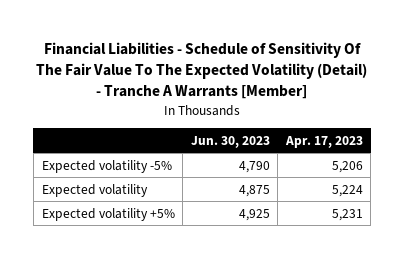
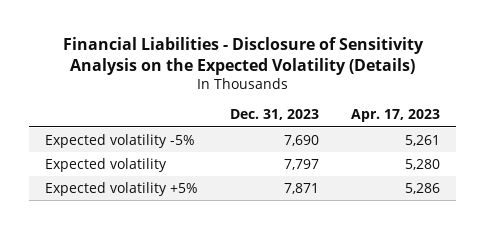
[36,42,368,100] Financial Liabilities - Schedule of Sensitivity Of The Fair Value To The Expected Volatility (Detail) - Tranche A Warrants [Member] -> [62,37,424,75] Financial Liabilities - Disclosure of Sensitivity Analysis on the Expected Volatility (Details)
[190,135,270,148] Jun. 30, 2023 -> none
none -> [230,109,320,121] Dec. 31, 2023
[331,160,363,173] 5,206 -> [405,134,441,146] 5,261
[331,184,363,197] 5,224 -> [405,158,441,170] 5,280
[331,208,363,221] 5,231 -> [405,182,441,194] 5,286

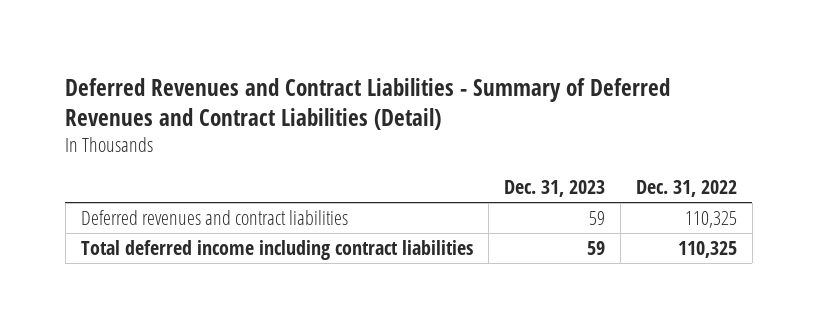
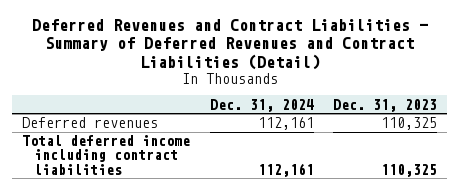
[635,180,737,198] Dec. 31, 2022 -> none
none -> [209,98,314,112] Dec. 31, 2024
[80,210,348,226] Deferred revenues and contract liabilities -> [22,117,159,129] Deferred revenues
[588,211,605,226] 59 -> [380,117,437,131] 110,325
[586,241,605,256] 59 -> [380,163,437,177] 110,325

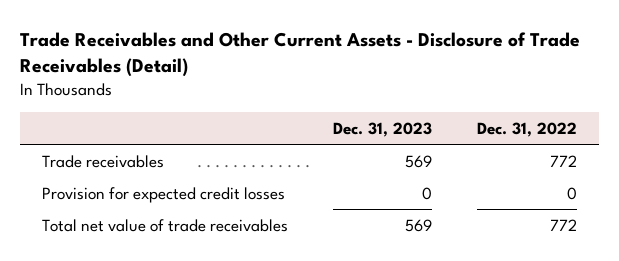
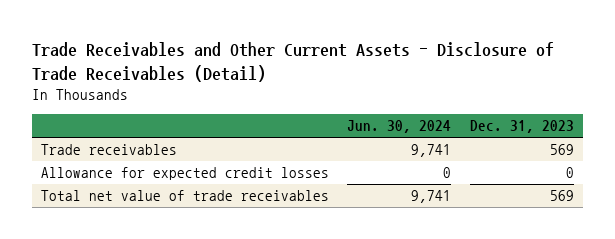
[476,121,577,137] Dec. 31, 2022 -> none
none -> [347,120,452,134] Jun. 30, 2024
[42,186,286,203] Provision for expected credit losses -> [40,167,329,181] Allowance for expected credit losses

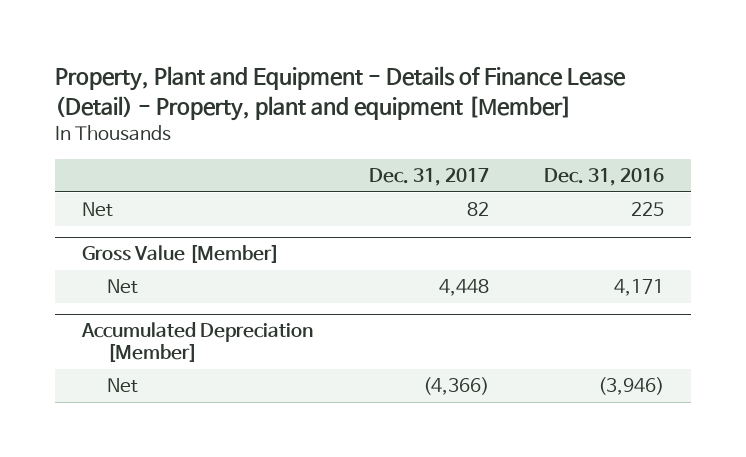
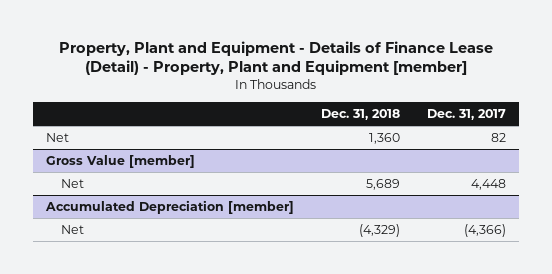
[54,66,626,122] Property, Plant and Equipment - Details of Finance Lease (Detail) - Property, plant and equipment [Member] -> [58,40,493,76] Property, Plant and Equipment - Details of Finance Lease (Detail) - Property, Plant and Equipment [member]
[543,168,664,187] Dec. 31, 2016 -> none
none -> [320,109,400,121] Dec. 31, 2018
[82,244,280,264] Gross Value [Member] -> [46,155,196,169] Gross Value [member]
[81,322,314,363] Accumulated Depreciation [Member] -> [45,200,295,215] Accumulated Depreciation [member]

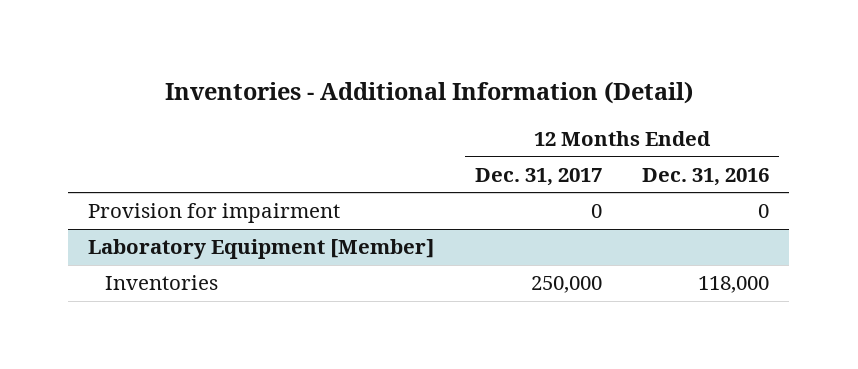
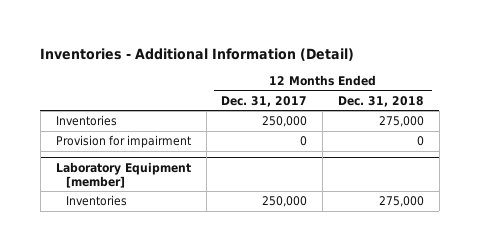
[642,167,770,186] Dec. 31, 2016 -> none
none -> [338,95,425,107] Dec. 31, 2018
none -> [55,115,117,127] Inventories
[88,239,435,260] Laboratory Equipment [Member] -> [55,162,191,188] Laboratory Equipment [member]

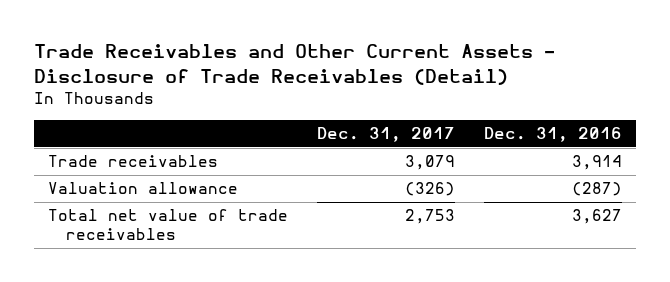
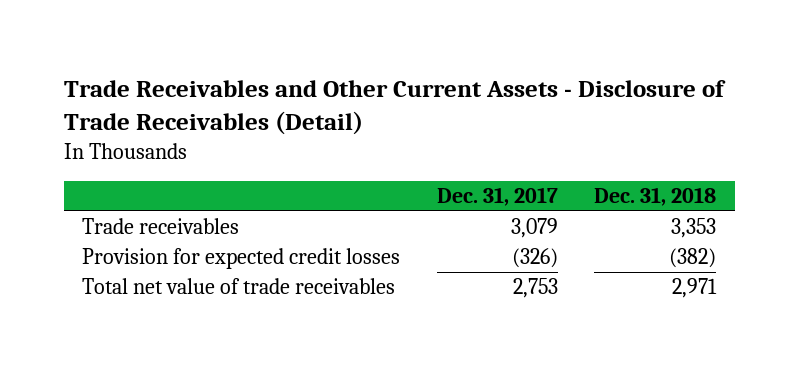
[484,127,623,143] Dec. 31, 2016 -> none
none -> [594,187,717,207] Dec. 31, 2018
[48,182,239,195] Valuation allowance -> [82,248,401,270] Provision for expected credit losses

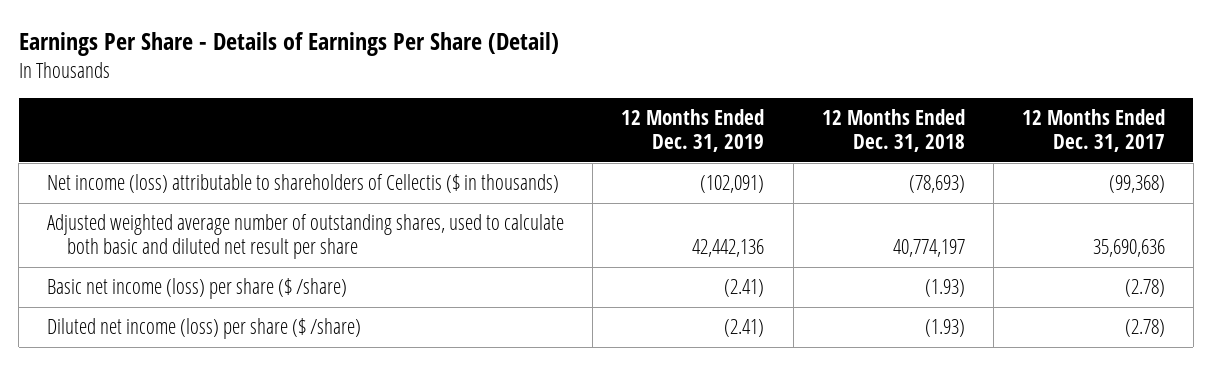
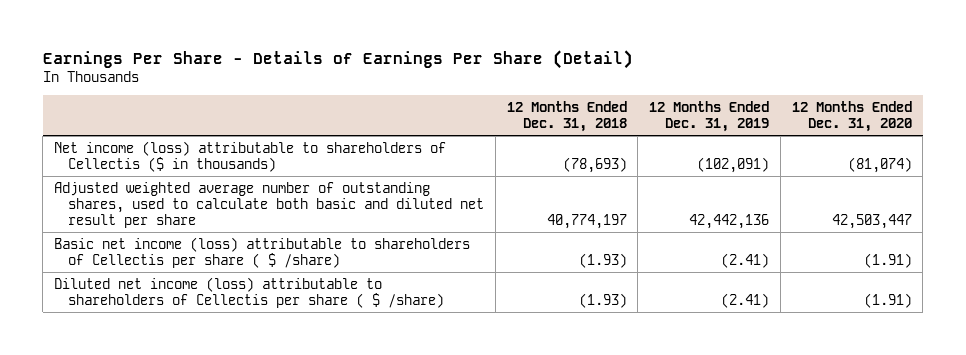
[1021,109,1165,153] 12 Months Ended Dec. 31, 2017 -> none
none -> [791,100,912,132] 12 Months Ended Dec. 31, 2020
[47,278,348,300] Basic net income (loss) per share ($ /share) -> [54,237,471,268] Basic net income (loss) attributable to shareholders of Cellectis per share ( $ /share)
[47,318,362,340] Diluted net income (loss) per share ($ /share) -> [54,277,445,308] Diluted net income (loss) attributable to shareholders of Cellectis per share ( $ /share)

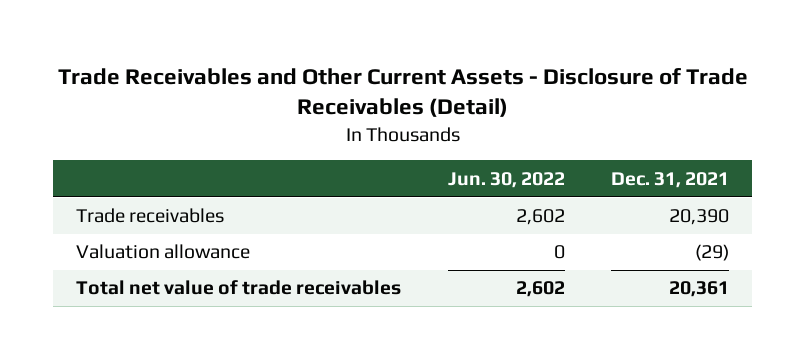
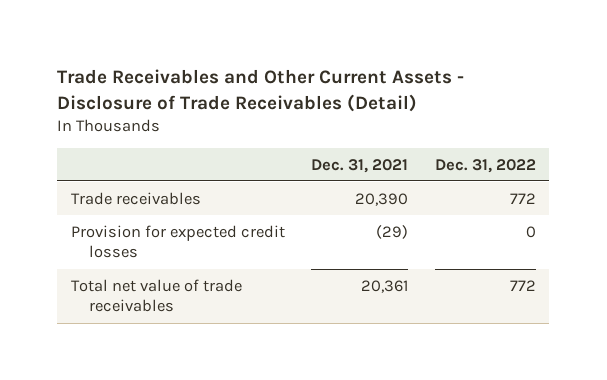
[447,171,565,188] Jun. 30, 2022 -> none
none -> [435,158,537,173] Dec. 31, 2022
[76,244,251,260] Valuation allowance -> none
none -> [70,224,285,259] Provision for expected credit losses

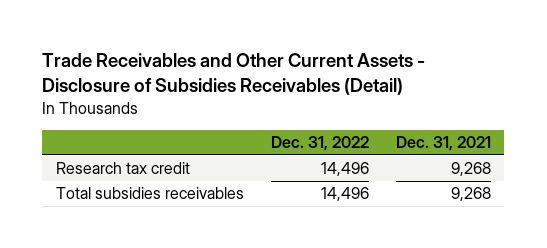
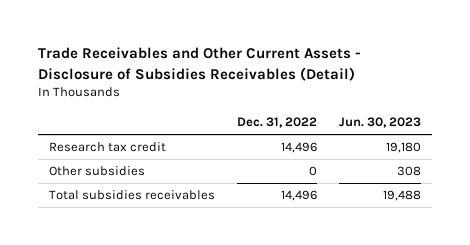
[395,136,491,152] Dec. 31, 2021 -> none
none -> [339,117,422,129] Jun. 30, 2023
none -> [48,166,145,177] Other subsidies

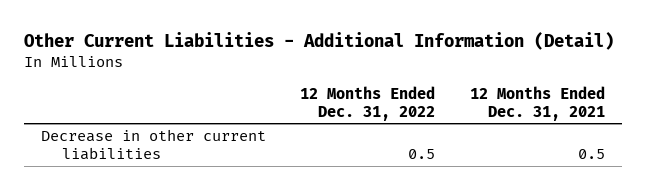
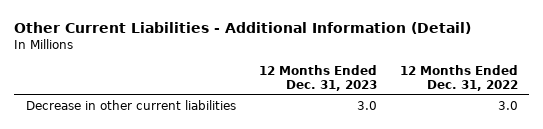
[469,85,605,122] 12 Months Ended Dec. 31, 2021 -> none
none -> [258,64,377,92] 12 Months Ended Dec. 31, 2023
[408,149,436,160] 0.5 -> [497,101,518,111] 3.0

